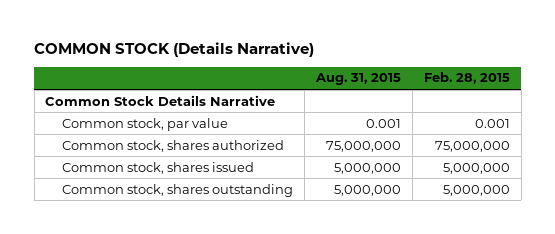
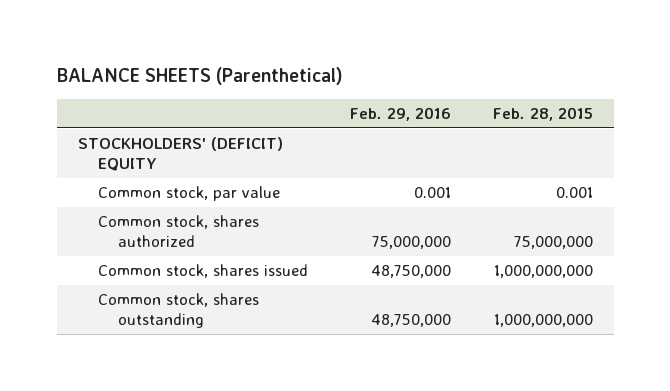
[34,41,315,57] COMMON STOCK (Details Narrative) -> [56,67,343,86] BALANCE SHEETS (Parenthetical)
[315,73,402,86] Aug. 31, 2015 -> none
none -> [349,106,451,121] Feb. 29, 2016
[45,94,276,106] Common Stock Details Narrative -> none
none -> [77,137,283,172] STOCKHOLDERS' (DEFICIT) EQUITY
[442,162,510,174] 5,000,000 -> [493,265,593,279] 1,000,000,000
[442,184,510,196] 5,000,000 -> [493,314,593,328] 1,000,000,000

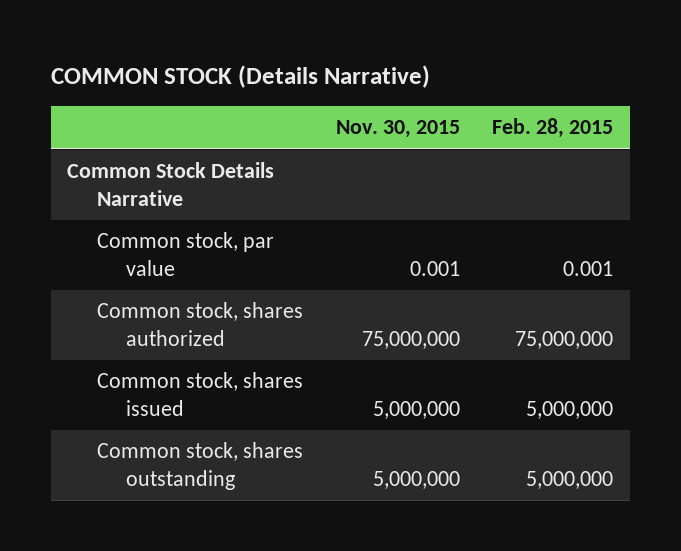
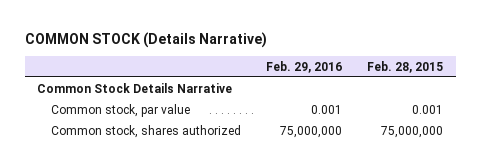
[335,120,460,139] Nov. 30, 2015 -> none
none -> [266,60,343,73] Feb. 29, 2016
[96,372,303,416] Common stock, shares issued -> none
[96,442,303,490] Common stock, shares outstanding -> none

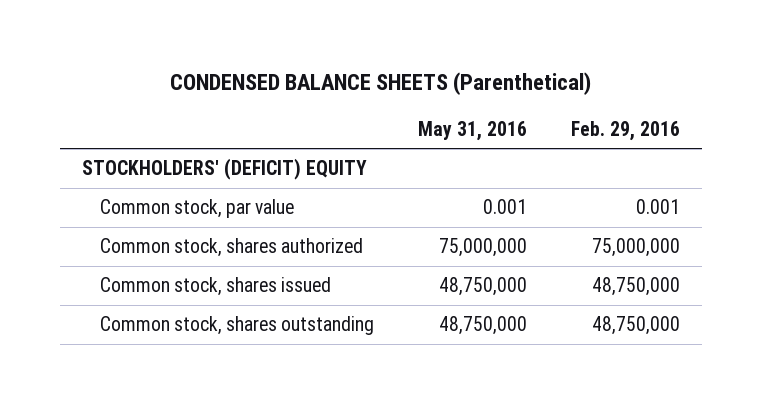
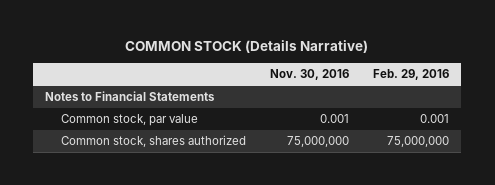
[169,72,591,96] CONDENSED BALANCE SHEETS (Parenthetical) -> [125,40,369,54] COMMON STOCK (Details Narrative)
[417,120,527,141] May 31, 2016 -> none
none -> [270,69,350,81] Nov. 30, 2016
[81,158,367,181] STOCKHOLDERS' (DEFICIT) EQUITY -> none
none -> [45,91,216,102] Notes to Financial Statements
[99,277,331,297] Common stock, shares issued -> none
[99,316,374,336] Common stock, shares outstanding -> none

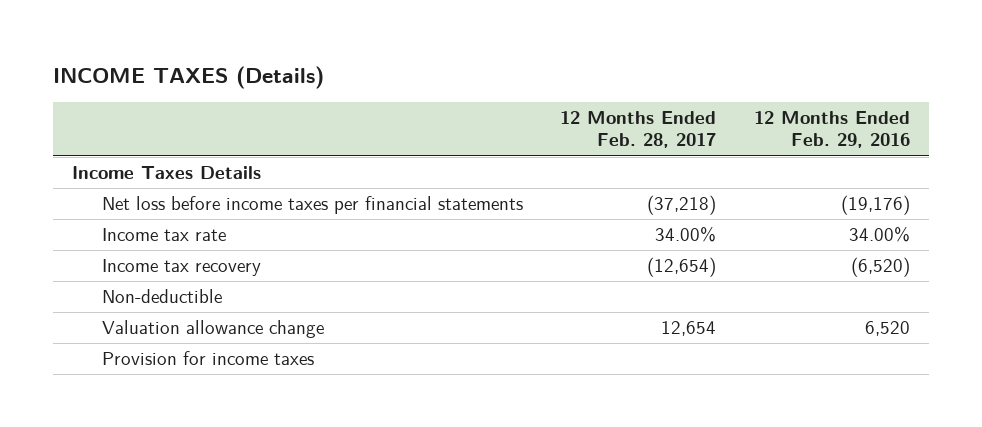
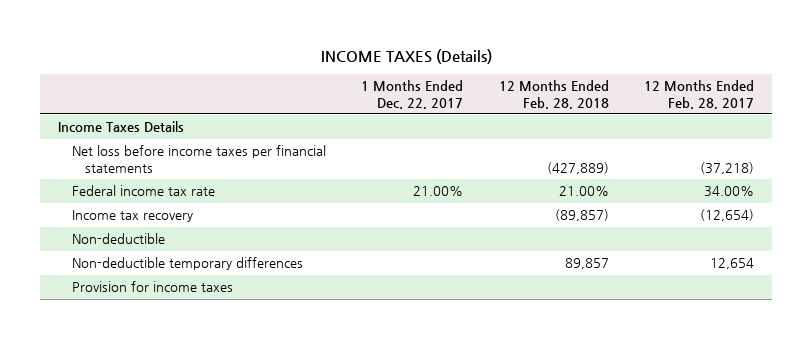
[753,111,910,149] 12 Months Ended Feb. 29, 2016 -> none
none -> [361,79,464,109] 1 Months Ended Dec. 22, 2017
none -> [498,79,609,109] 12 Months Ended Feb. 28, 2018
[101,228,226,242] Income tax rate -> [71,185,215,197] Federal income tax rate
[101,320,324,339] Valuation allowance change -> [71,257,303,271] Non-deductible temporary differences

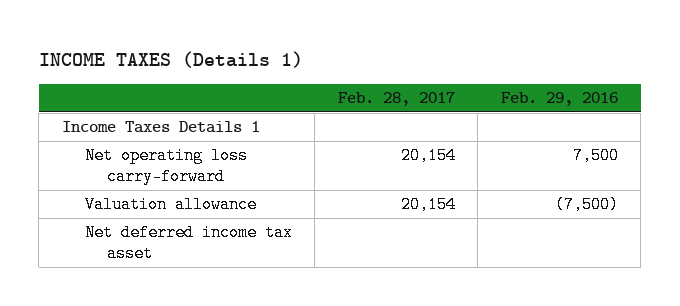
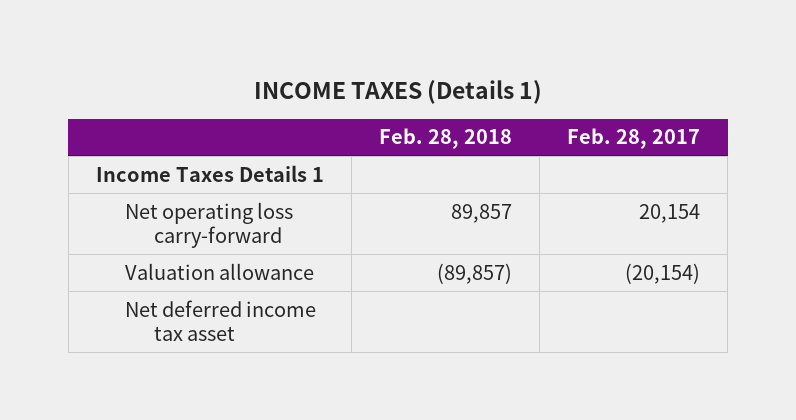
[500,92,618,107] Feb. 29, 2016 -> none
none -> [378,128,512,150] Feb. 28, 2018
[400,196,456,214] 20,154 -> [624,262,700,284] (20,154)

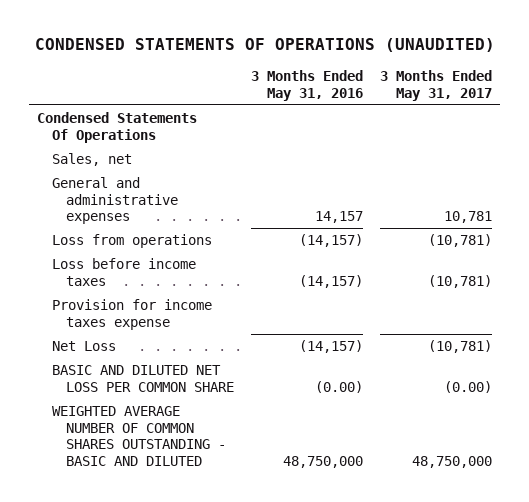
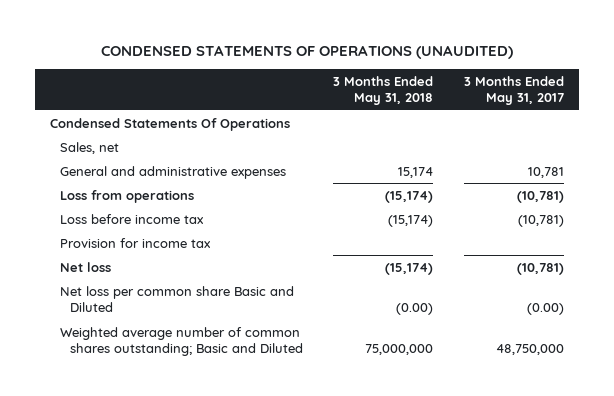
[250,70,363,101] 3 Months Ended May 31, 2016 -> none
none -> [333,75,434,106] 3 Months Ended May 31, 2018
[51,258,196,286] Loss before income taxes -> [60,213,205,224] Loss before income tax
[51,299,212,330] Provision for income taxes expense -> [60,237,212,248] Provision for income tax
[51,341,116,352] Net Loss -> [60,261,112,272] Net loss
[51,365,234,392] BASIC AND DILUTED NET LOSS PER COMMON SHARE -> [60,285,295,313] Net loss per common share Basic and Diluted
[51,406,226,466] WEIGHTED AVERAGE NUMBER OF COMMON SHARES OUTSTANDING - BASIC AND DILUTED -> [60,326,304,357] Weighted average number of common shares outstanding; Basic and Diluted

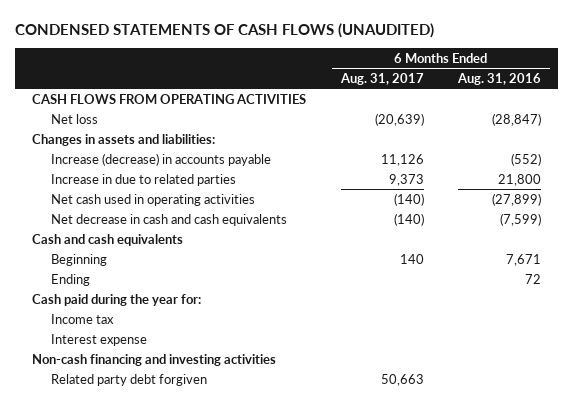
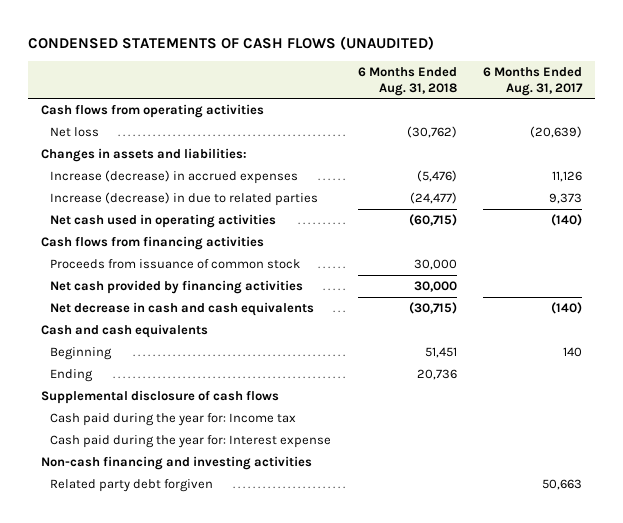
[457,72,542,85] Aug. 31, 2016 -> none
none -> [357,66,457,96] 6 Months Ended Aug. 31, 2018
[32,93,307,104] CASH FLOWS FROM OPERATING ACTIVITIES -> [41,103,265,118] Cash flows from operating activities
[50,152,271,166] Increase (decrease) in accounts payable -> [50,169,299,184] Increase (decrease) in accrued expenses
[50,173,236,186] Increase in due to related parties -> [50,191,319,206] Increase (decrease) in due to related parties
none -> [41,235,265,250] Cash flows from financing activities
none -> [50,258,301,269] Proceeds from issuance of common stock
none -> [50,279,304,294] Net cash provided by financing activities
[32,293,202,306] Cash paid during the year for: -> none
none -> [41,389,280,404] Supplemental disclosure of cash flows
[50,313,114,324] Income tax -> [50,412,297,426] Cash paid during the year for: Income tax
[50,333,147,346] Interest expense -> [50,434,332,448] Cash paid during the year for: Interest expense

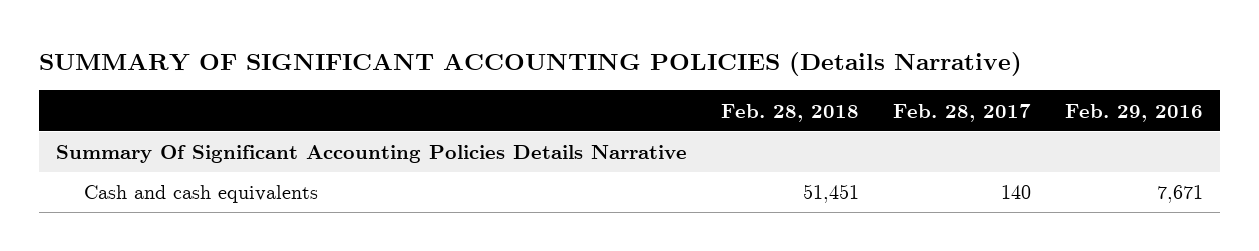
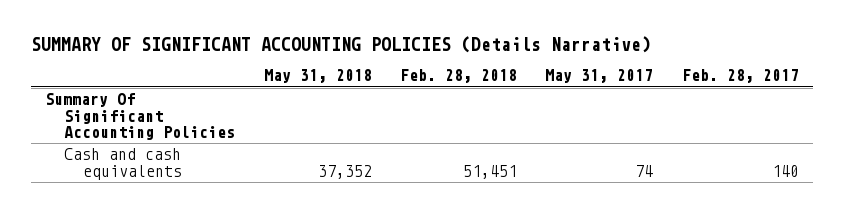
[1065,103,1204,122] Feb. 29, 2016 -> none
none -> [263,69,372,84] May 31, 2018
none -> [545,69,654,84] May 31, 2017
[55,145,687,164] Summary Of Significant Accounting Policies Details Narrative -> [45,93,236,140] Summary Of Significant Accounting Policies

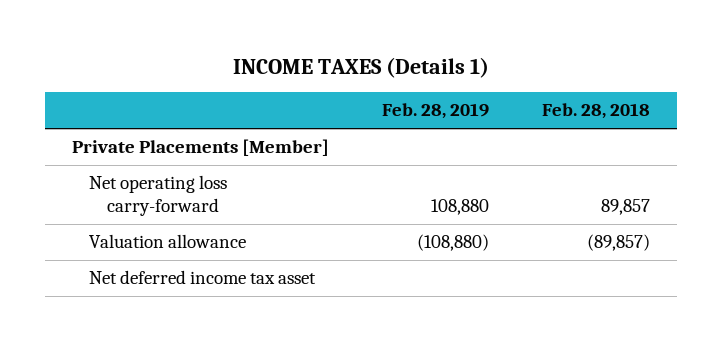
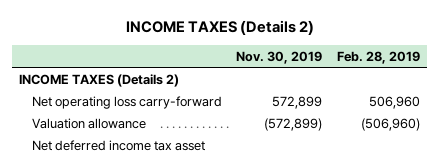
[232,56,489,78] INCOME TAXES (Details 1) -> [125,19,314,35] INCOME TAXES (Details 2)
[542,103,651,120] Feb. 28, 2018 -> none
none -> [236,50,323,64] Nov. 30, 2019
[71,139,329,157] Private Placements [Member] -> [19,73,180,87] INCOME TAXES (Details 2)
[430,198,489,215] 108,880 -> [368,95,420,109] 506,960
[416,234,489,252] (108,880) -> [360,117,420,131] (506,960)

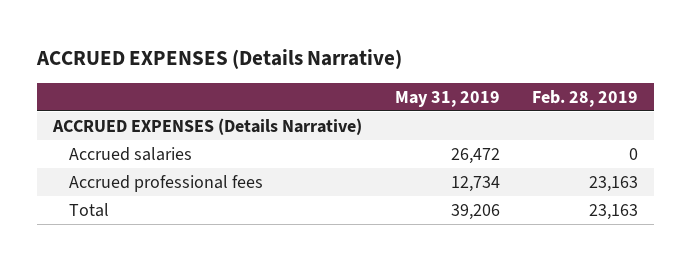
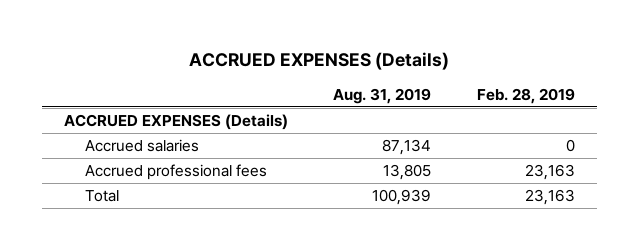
[35,48,402,69] ACCRUED EXPENSES (Details Narrative) -> [189,51,450,70] ACCRUED EXPENSES (Details)
[394,90,500,107] May 31, 2019 -> none
none -> [333,87,432,104] Aug. 31, 2019
[52,117,363,135] ACCRUED EXPENSES (Details Narrative) -> [64,114,289,131] ACCRUED EXPENSES (Details)

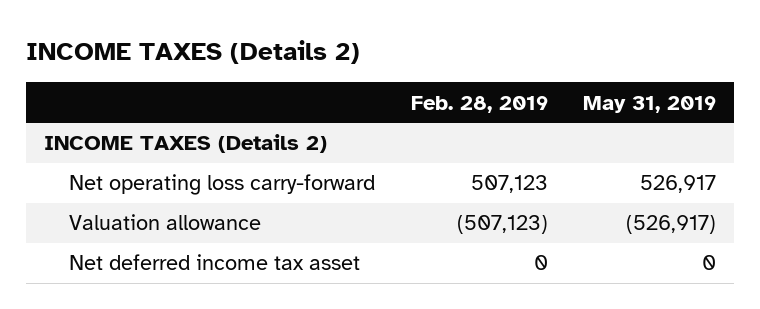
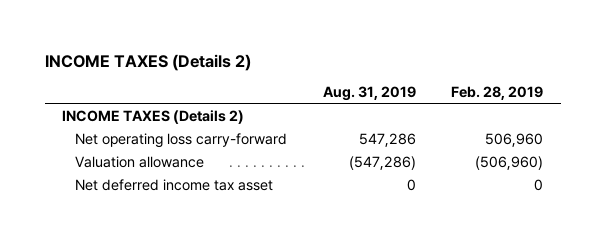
[583,95,717,113] May 31, 2019 -> none
none -> [322,86,416,102] Aug. 31, 2019
[470,175,548,194] 507,123 -> [485,133,544,148] 506,960
[456,215,548,235] (507,123) -> [475,156,544,171] (506,960)

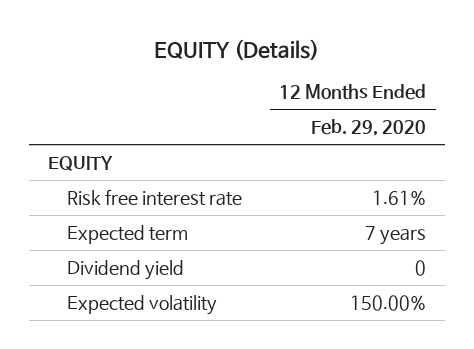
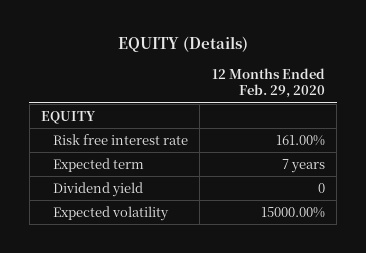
[372,189,427,205] 1.61% -> [275,134,325,146] 161.00%
[350,294,427,311] 150.00% -> [260,206,325,218] 15000.00%

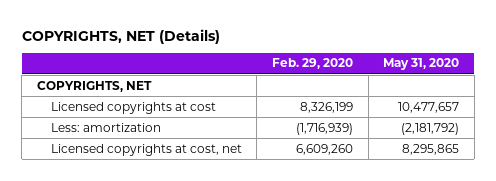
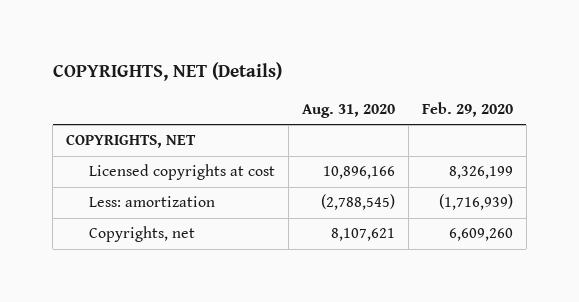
[383,58,460,71] May 31, 2020 -> none
none -> [302,103,396,118] Aug. 31, 2020
[50,143,242,156] Licensed copyrights at cost, net -> [89,226,196,243] Copyrights, net

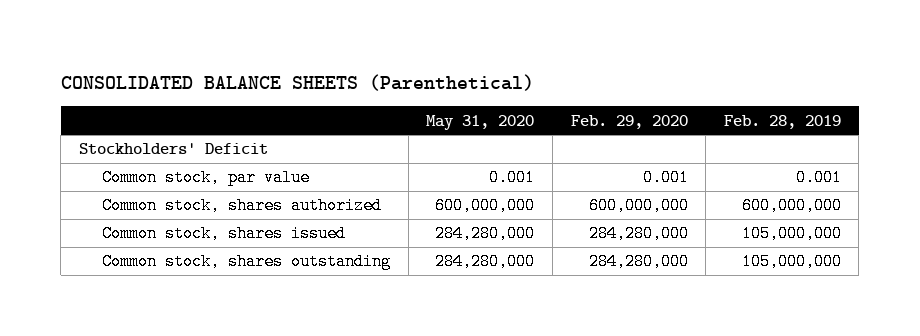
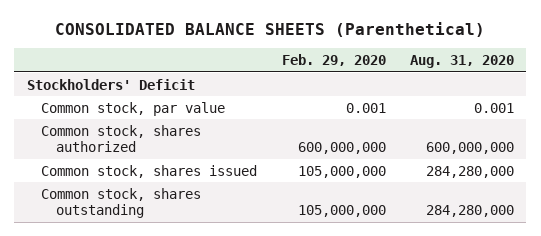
[426,114,535,130] May 31, 2020 -> none
[723,114,841,129] Feb. 28, 2019 -> none
none -> [409,54,514,68] Aug. 31, 2020
[588,225,689,243] 284,280,000 -> [297,165,386,178] 105,000,000
[588,253,689,271] 284,280,000 -> [297,204,386,217] 105,000,000

